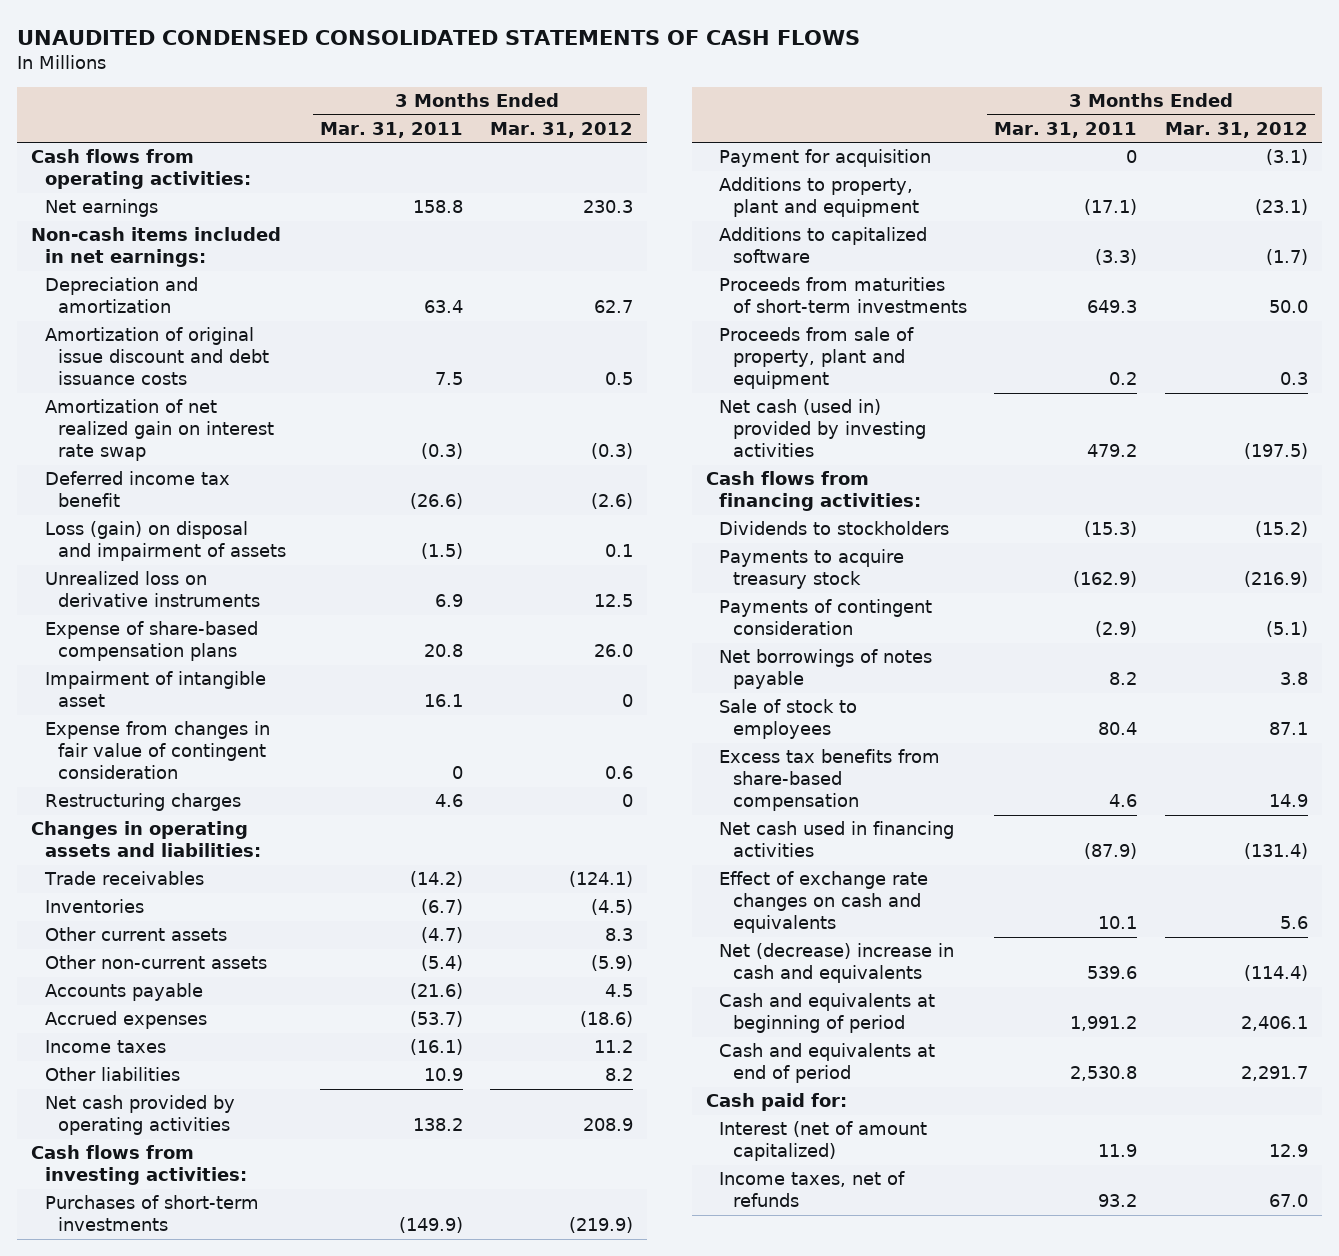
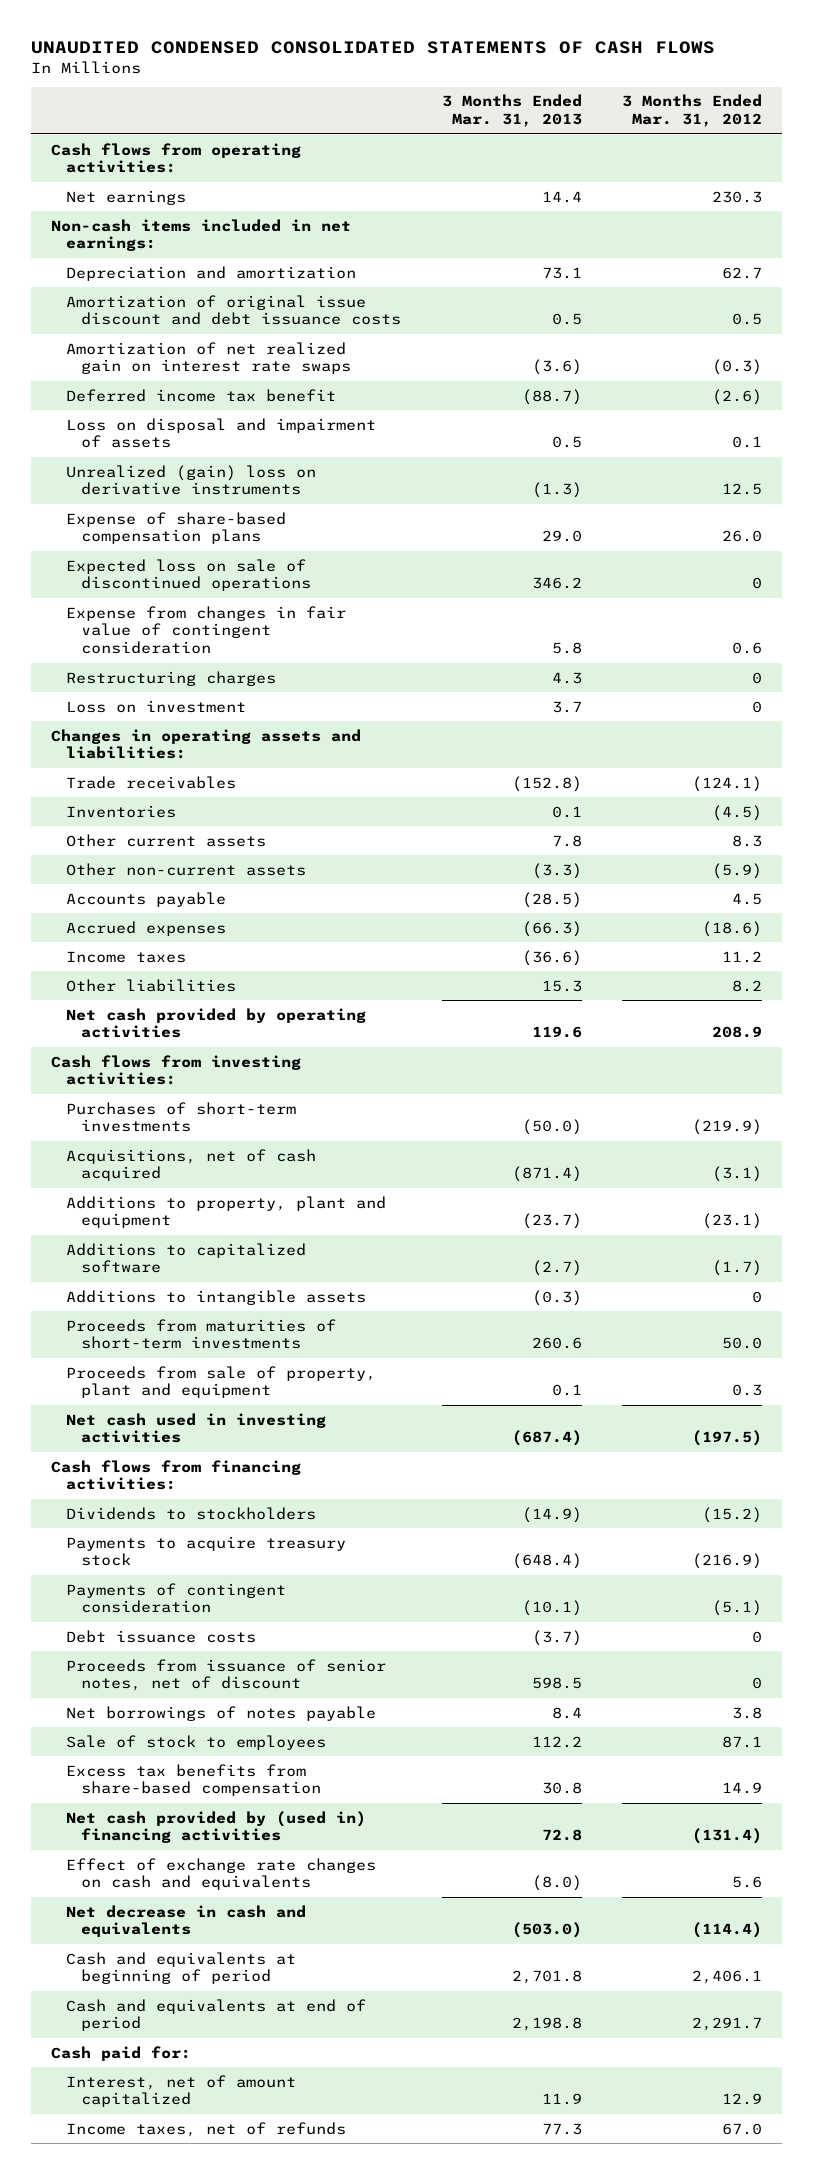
[319,122,463,139] Mar. 31, 2011 -> none
none -> [441,94,582,128] 3 Months Ended Mar. 31, 2013
[44,399,275,462] Amortization of net realized gain on interest rate swap -> [66,341,352,375] Amortization of net realized gain on interest rate swaps
[44,521,287,562] Loss (gain) on disposal and impairment of assets -> [66,417,377,449] Loss on disposal and impairment of assets
[44,571,261,608] Unrealized loss on derivative instruments -> [66,464,317,496] Unrealized (gain) loss on derivative instruments
[44,671,266,708] Impairment of intangible asset -> none
none -> [66,558,312,592] Expected loss on sale of discontinued operations
none -> [66,699,247,713] Loss on investment
[719,149,932,168] Payment for acquisition -> [66,1148,317,1182] Acquisitions, net of cash acquired
none -> [66,1289,367,1305] Additions to intangible assets
[719,399,926,458] Net cash (used in) provided by investing activities -> [66,1412,327,1444] Net cash used in investing activities
none -> [66,1629,257,1643] Debt issuance costs
none -> [66,1658,387,1692] Proceeds from issuance of senior notes, net of discount
[719,821,955,858] Net cash used in financing activities -> [66,1810,367,1844] Net cash provided by (used in) financing activities
[719,943,955,984] Net (decrease) increase in cash and equivalents -> [66,1904,307,1938] Net decrease in cash and equivalents
[719,1121,928,1162] Interest (net of amount capitalized) -> [66,2074,297,2108] Interest, net of amount capitalized

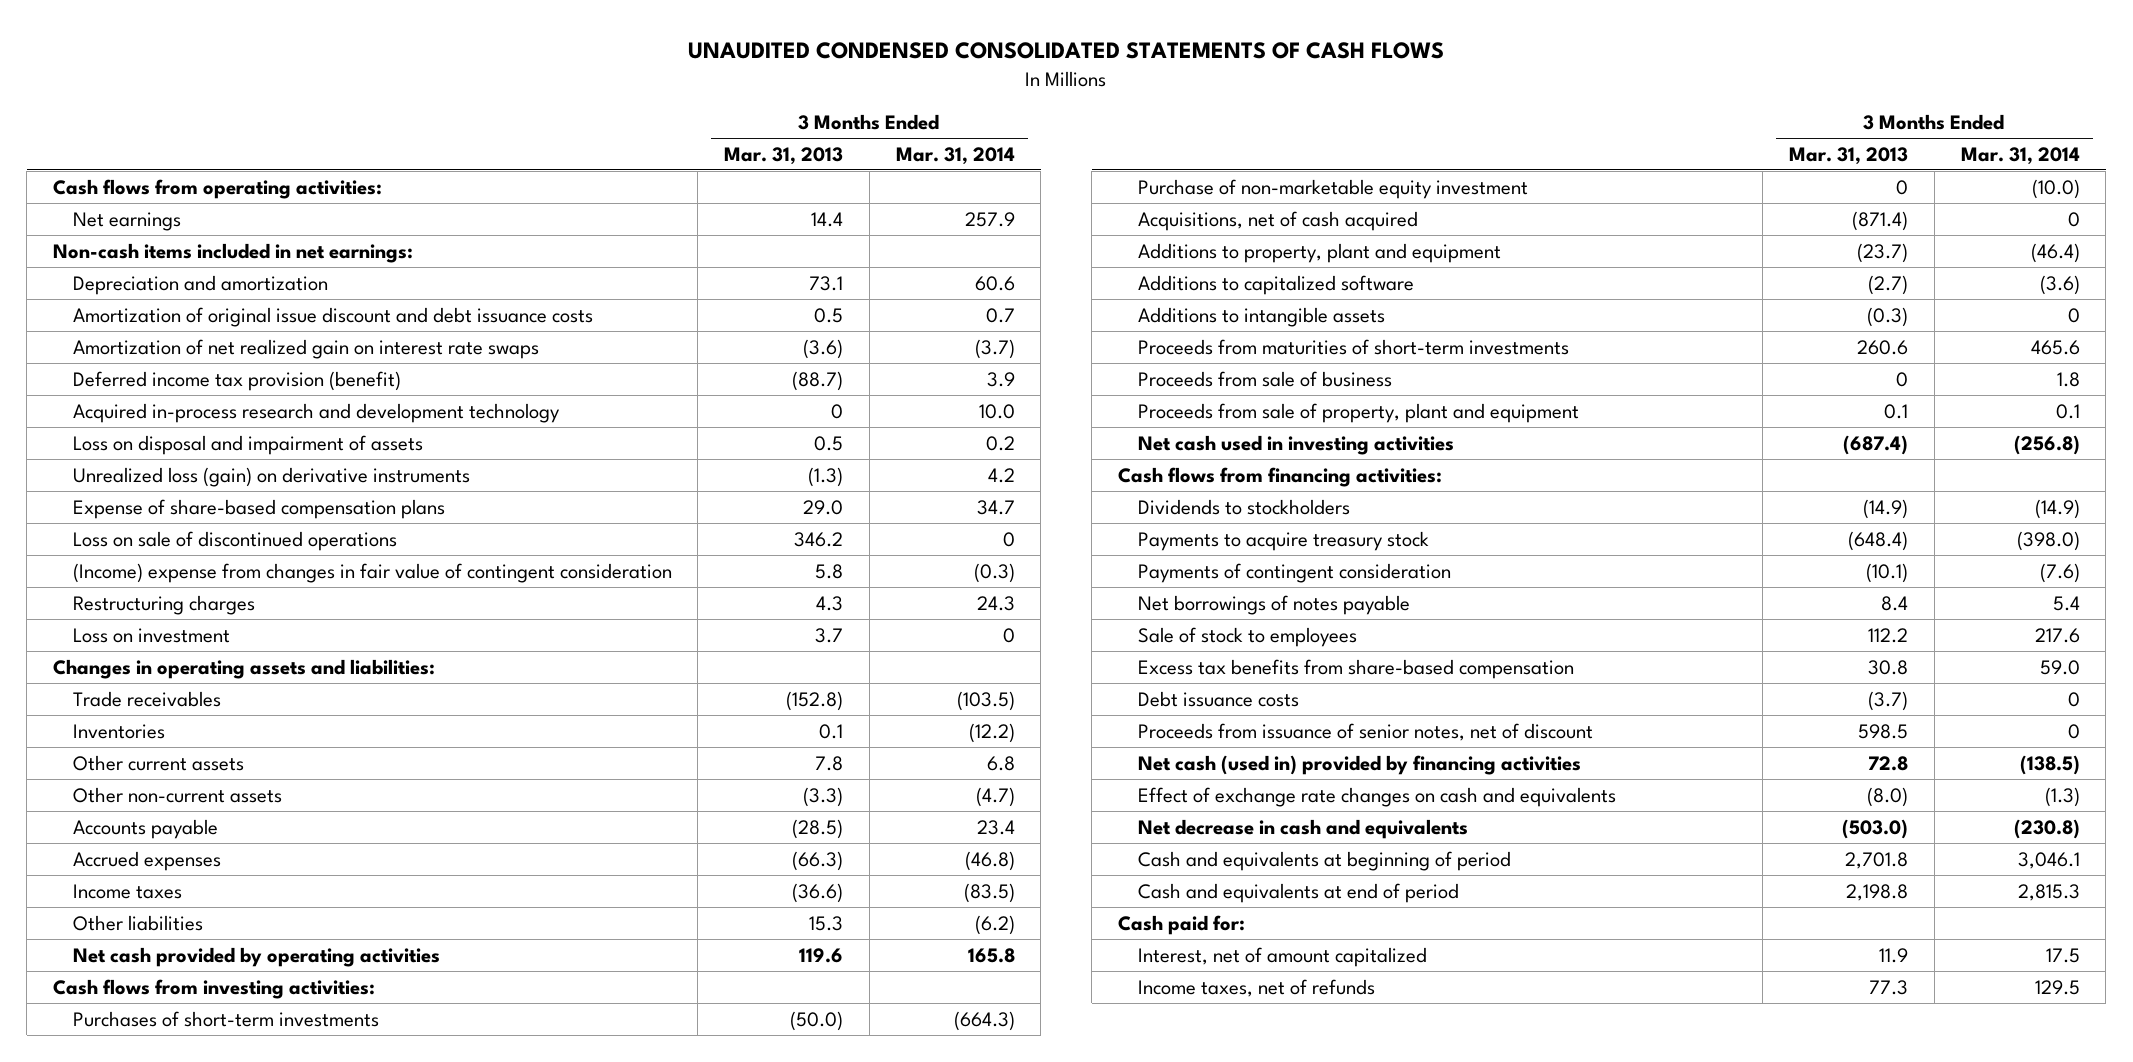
[622,94,763,128] 3 Months Ended Mar. 31, 2012 -> none
none -> [895,146,1015,165] Mar. 31, 2014
[66,388,337,402] Deferred income tax benefit -> [72,370,401,391] Deferred income tax provision (benefit)
none -> [72,402,560,423] Acquired in-process research and development technology
[66,464,317,496] Unrealized (gain) loss on derivative instruments -> [72,466,470,487] Unrealized loss (gain) on derivative instruments
[66,558,312,592] Expected loss on sale of discontinued operations -> [72,530,397,551] Loss on sale of discontinued operations
[66,605,347,655] Expense from changes in fair value of contingent consideration -> [72,562,672,583] (Income) expense from changes in fair value of contingent consideration
none -> [1137,178,1528,199] Purchase of non-marketable equity investment
none -> [1137,370,1392,387] Proceeds from sale of business
[66,1629,257,1643] Debt issuance costs -> [1137,690,1299,707] Debt issuance costs
[66,1658,387,1692] Proceeds from issuance of senior notes, net of discount -> [1137,722,1593,741] Proceeds from issuance of senior notes, net of discount
[66,1810,367,1844] Net cash provided by (used in) financing activities -> [1137,754,1581,775] Net cash (used in) provided by financing activities

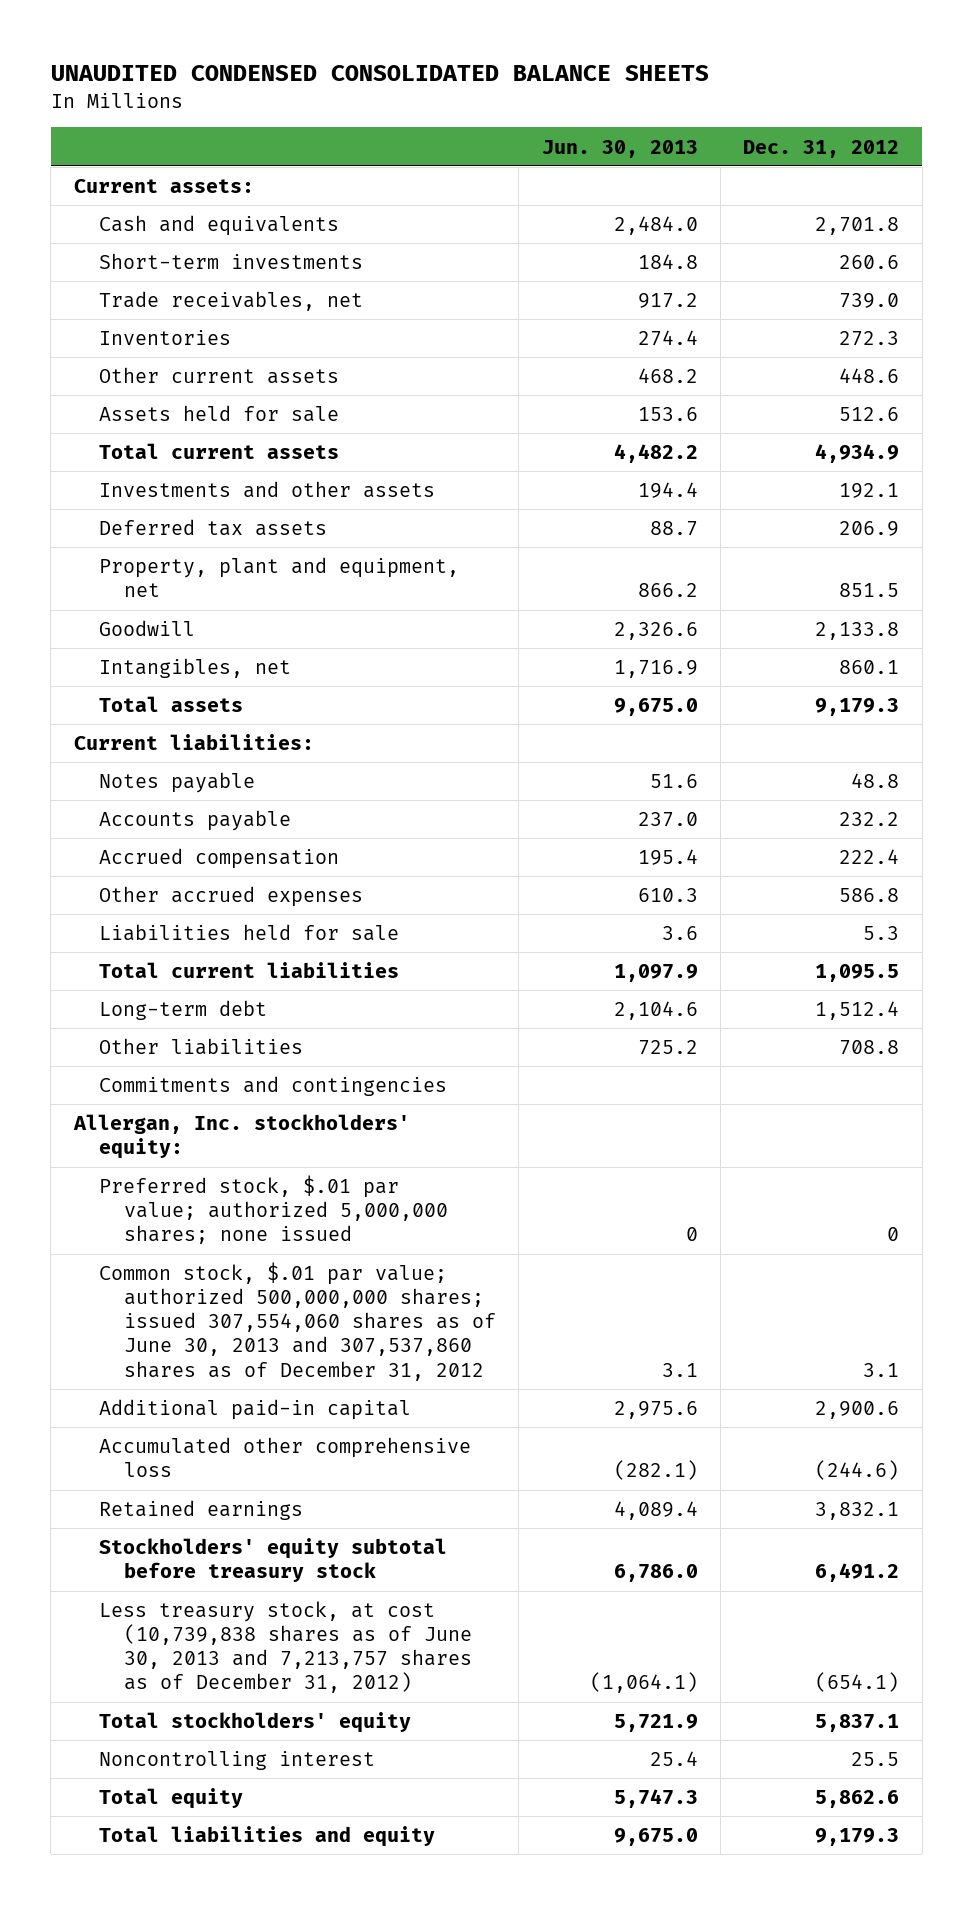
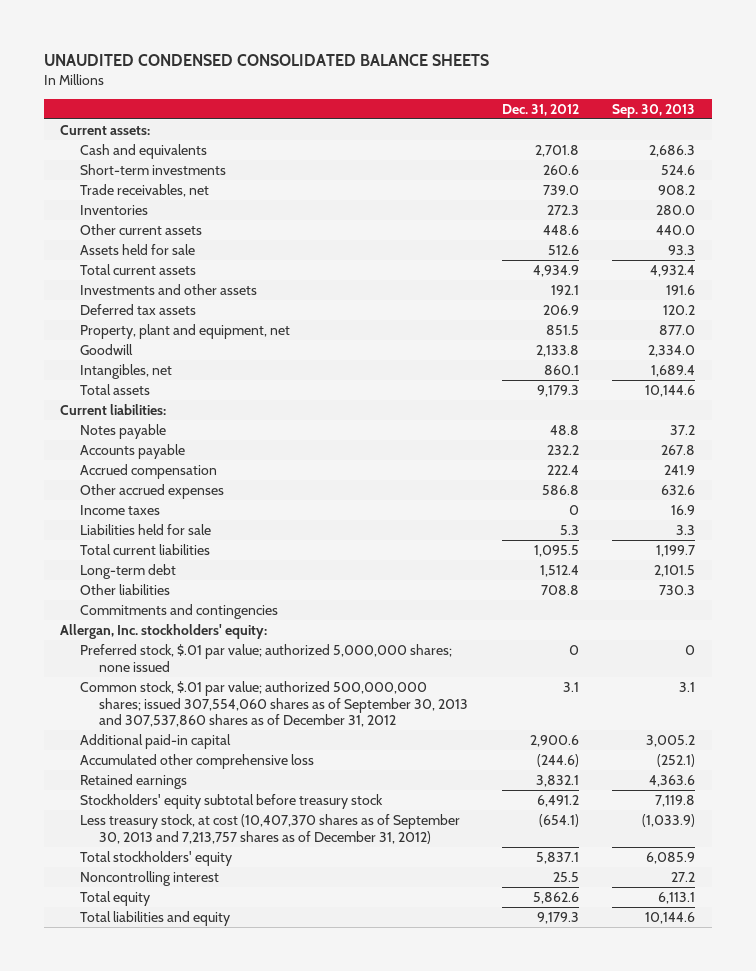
[541,139,698,158] Jun. 30, 2013 -> none
none -> [612,103,696,118] Sep. 30, 2013
none -> [79,505,160,516] Income taxes
[98,1262,496,1381] Common stock, $.01 par value; authorized 500,000,000 shares; issued 307,554,060 shares as of June 30, 2013 and 307,537,860 shares as of December 31, 2012 -> [79,681,468,728] Common stock, $.01 par value; authorized 500,000,000 shares; issued 307,554,060 shares as of September 30, 2013 and 307,537,860 shares as of December 31, 2012
[98,1601,472,1694] Less treasury stock, at cost (10,739,838 shares as of June 30, 2013 and 7,213,757 shares as of December 31, 2012) -> [79,814,460,844] Less treasury stock, at cost (10,407,370 shares as of September 30, 2013 and 7,213,757 shares as of December 31, 2012)

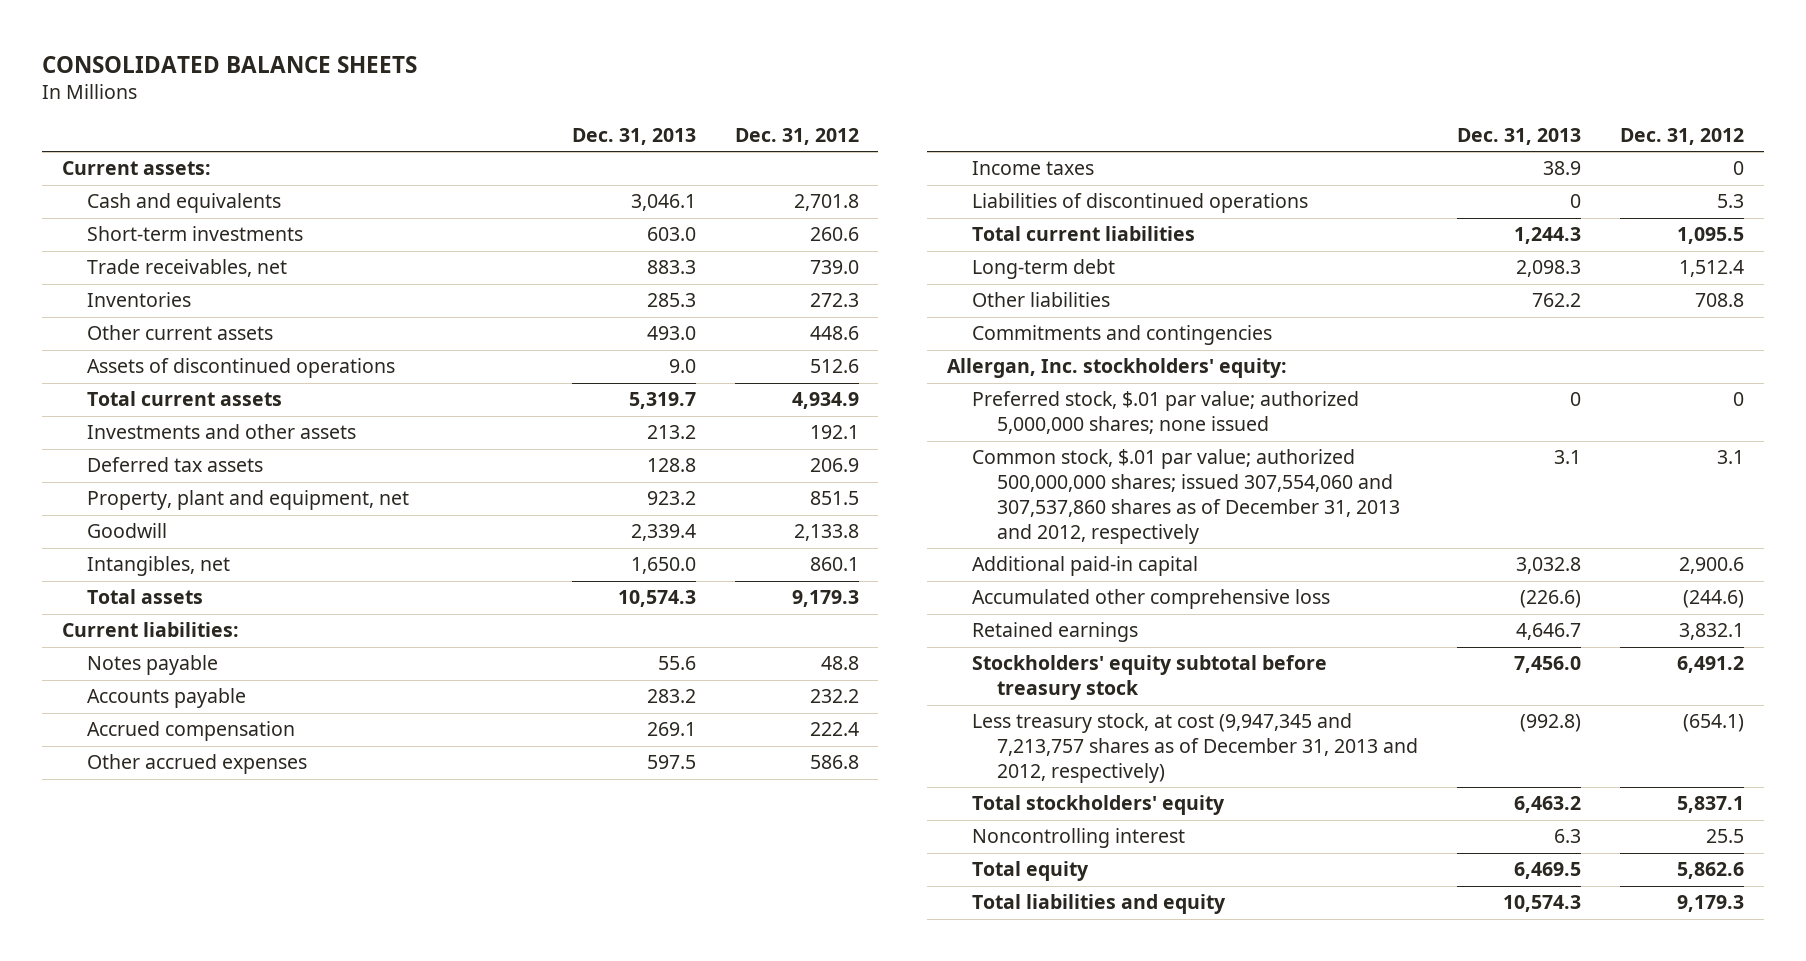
[43,53,489,66] UNAUDITED CONDENSED CONSOLIDATED BALANCE SHEETS -> [42,55,418,73] CONSOLIDATED BALANCE SHEETS
[612,103,696,118] Sep. 30, 2013 -> none
none -> [572,128,697,146] Dec. 31, 2013
[79,244,195,256] Assets held for sale -> [86,358,395,379] Assets of discontinued operations
[79,524,211,536] Liabilities held for sale -> [972,193,1309,214] Liabilities of discontinued operations
[79,681,468,728] Common stock, $.01 par value; authorized 500,000,000 shares; issued 307,554,060 shares as of September 30, 2013 and 307,537,860 shares as of December 31, 2012 -> [972,449,1401,544] Common stock, $.01 par value; authorized 500,000,000 shares; issued 307,554,060 and 307,537,860 shares as of December 31, 2013 and 2012, respectively
[79,814,460,844] Less treasury stock, at cost (10,407,370 shares as of September 30, 2013 and 7,213,757 shares as of December 31, 2012) -> [972,713,1419,784] Less treasury stock, at cost (9,947,345 and 7,213,757 shares as of December 31, 2013 and 2012, respectively)

